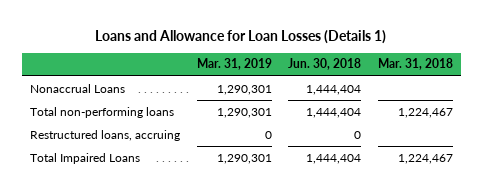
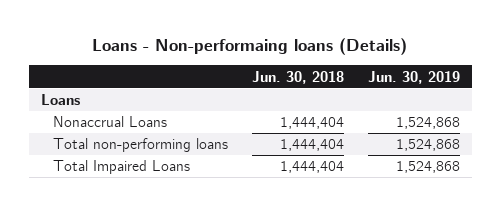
[95,29,387,44] Loans and Allowance for Loan Losses (Details 1) -> [92,38,408,56] Loans - Non-performaing loans (Details)
[196,58,272,71] Mar. 31, 2019 -> none
[377,58,453,71] Mar. 31, 2018 -> none
none -> [368,70,461,84] Jun. 30, 2019
none -> [40,94,80,106] Loans
[30,129,181,141] Restructured loans, accruing -> none

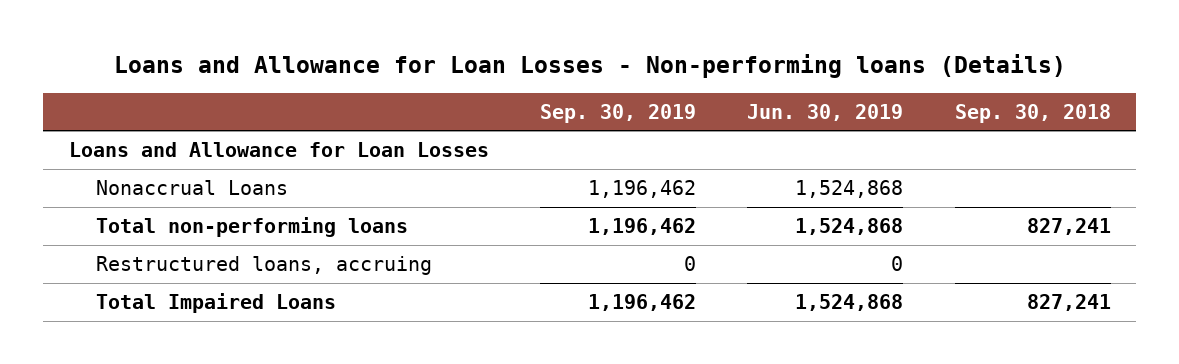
[92,38,408,56] Loans - Non-performaing loans (Details) -> [113,54,1066,79] Loans and Allowance for Loan Losses - Non-performing loans (Details)
[251,70,344,84] Jun. 30, 2018 -> none
none -> [540,103,697,123] Sep. 30, 2019
none -> [954,103,1111,123] Sep. 30, 2018
[40,94,80,106] Loans -> [68,141,489,157] Loans and Allowance for Loan Losses
none -> [95,255,432,275] Restructured loans, accruing

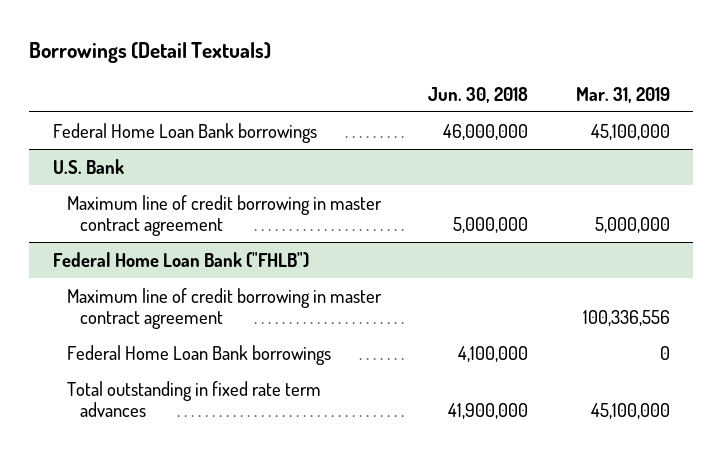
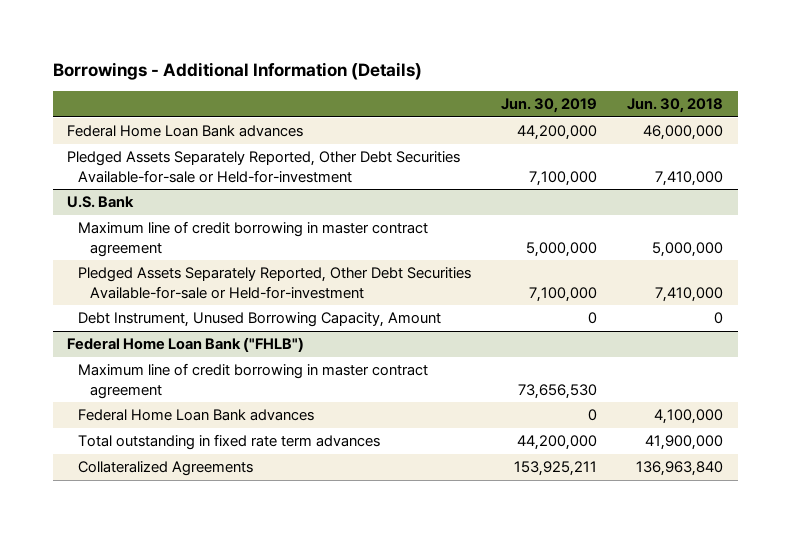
[29,41,272,63] Borrowings (Detail Textuals) -> [52,62,422,81] Borrowings - Additional Information (Details)
[575,86,670,103] Mar. 31, 2019 -> none
none -> [501,98,598,114] Jun. 30, 2019
[53,122,318,143] Federal Home Loan Bank borrowings -> [67,125,304,138] Federal Home Loan Bank advances
none -> [67,151,461,183] Pledged Assets Separately Reported, Other Debt Securities Available-for-sale or Held-for-investment
none -> [78,267,472,299] Pledged Assets Separately Reported, Other Debt Securities Available-for-sale or Held-for-investment
none -> [78,312,442,328] Debt Instrument, Unused Borrowing Capacity, Amount
[66,344,331,365] Federal Home Loan Bank borrowings -> [78,409,315,422] Federal Home Loan Bank advances
none -> [78,461,254,477] Collateralized Agreements

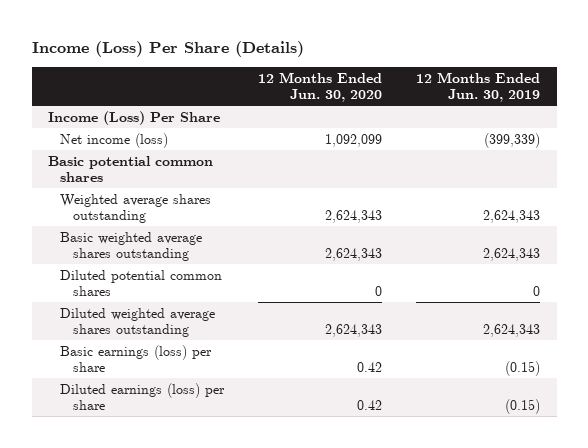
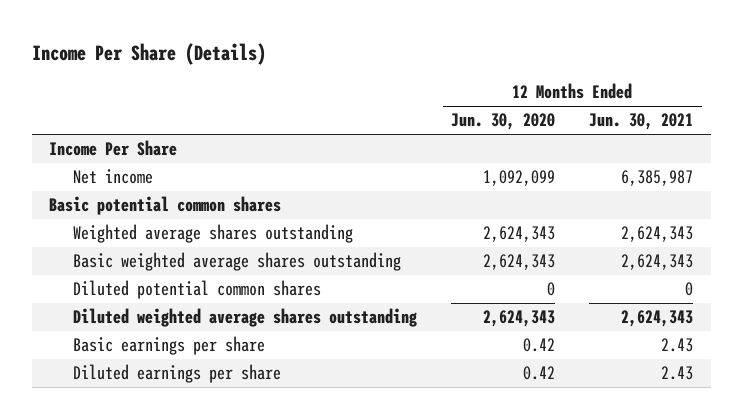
[31,41,304,58] Income (Loss) Per Share (Details) -> [32,43,267,66] Income Per Share (Details)
[415,71,540,103] 12 Months Ended Jun. 30, 2019 -> none
none -> [589,113,694,131] Jun. 30, 2021
[48,110,221,125] Income (Loss) Per Share -> [49,140,178,157] Income Per Share
[60,132,169,148] Net income (loss) -> [73,169,154,185] Net income
[60,344,213,373] Basic earnings (loss) per share -> [73,336,266,356] Basic earnings per share
[60,382,226,411] Diluted earnings (loss) per share -> [73,364,282,384] Diluted earnings per share

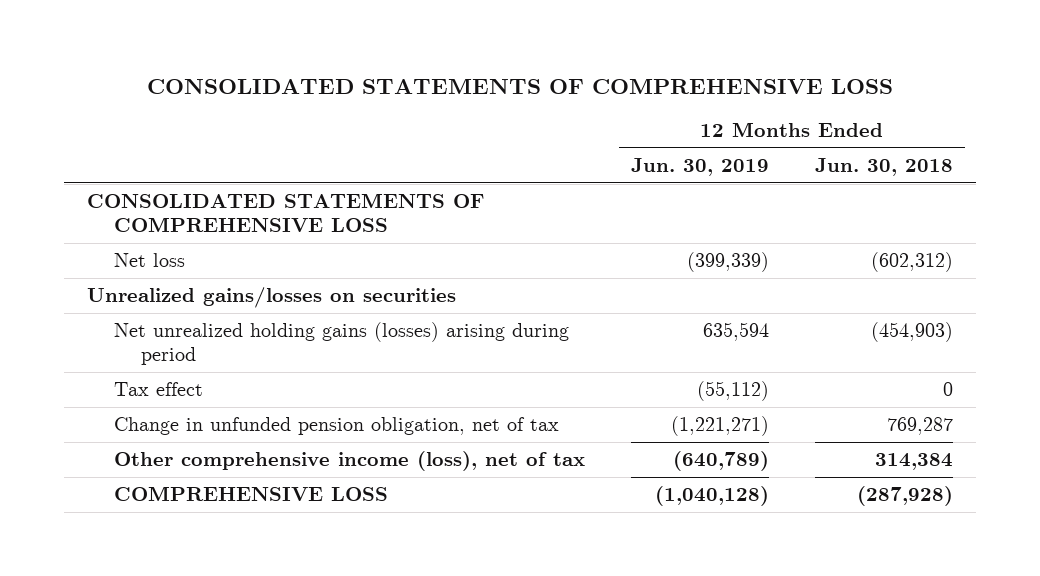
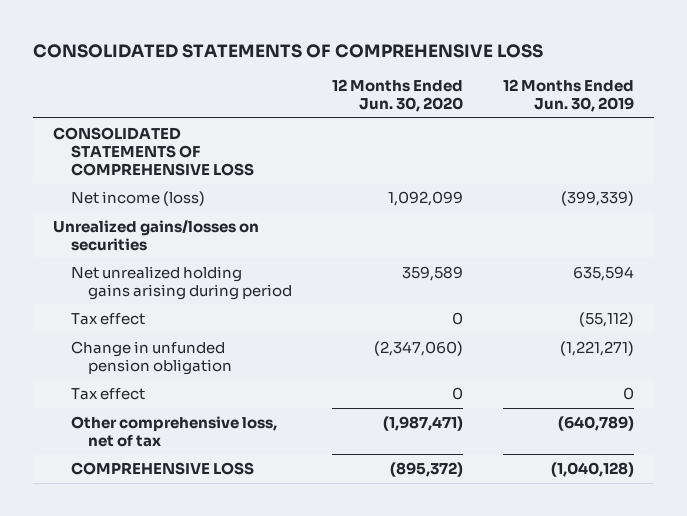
[815,157,954,176] Jun. 30, 2018 -> none
none -> [332,79,464,113] 12 Months Ended Jun. 30, 2020
[113,253,185,268] Net loss -> [70,190,205,206] Net income (loss)
[113,322,569,366] Net unrealized holding gains (losses) arising during period -> [70,265,293,300] Net unrealized holding gains arising during period
[113,417,559,436] Change in unfunded pension obligation, net of tax -> [70,340,233,375] Change in unfunded pension obligation
none -> [70,387,145,400] Tax effect
[113,451,585,472] Other comprehensive income (loss), net of tax -> [70,415,277,447] Other comprehensive loss, net of tax

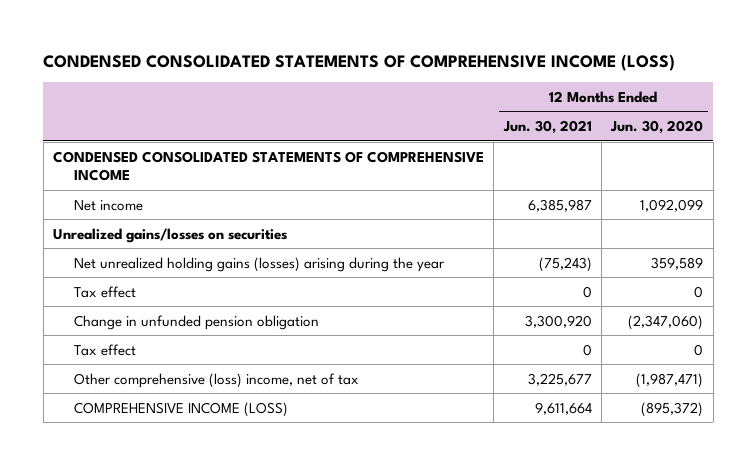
[33,43,544,58] CONSOLIDATED STATEMENTS OF COMPREHENSIVE LOSS -> [43,53,676,71] CONDENSED CONSOLIDATED STATEMENTS OF COMPREHENSIVE INCOME (LOSS)
[502,79,634,113] 12 Months Ended Jun. 30, 2019 -> none
none -> [502,120,592,135] Jun. 30, 2021
[53,126,254,176] CONSOLIDATED STATEMENTS OF COMPREHENSIVE LOSS -> [53,150,485,182] CONDENSED CONSOLIDATED STATEMENTS OF COMPREHENSIVE INCOME
[70,190,205,206] Net income (loss) -> [73,199,143,211] Net income
[70,265,293,300] Net unrealized holding gains arising during period -> [73,256,445,272] Net unrealized holding gains (losses) arising during the year
[70,415,277,447] Other comprehensive loss, net of tax -> [73,372,359,388] Other comprehensive (loss) income, net of tax
[70,461,254,475] COMPREHENSIVE LOSS -> [73,401,288,417] COMPREHENSIVE INCOME (LOSS)

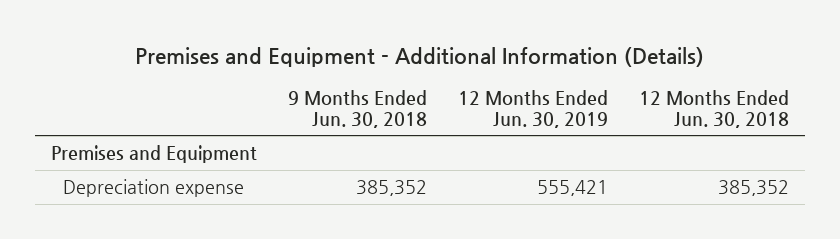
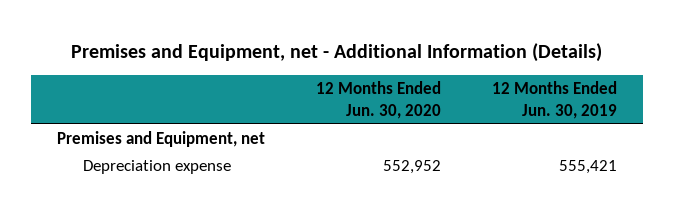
[134,46,704,67] Premises and Equipment - Additional Information (Details) -> [70,42,602,62] Premises and Equipment, net - Additional Information (Details)
[287,89,427,128] 9 Months Ended Jun. 30, 2018 -> none
[639,89,790,128] 12 Months Ended Jun. 30, 2018 -> none
none -> [315,81,441,119] 12 Months Ended Jun. 30, 2020
[50,145,257,164] Premises and Equipment -> [56,131,265,148] Premises and Equipment, net

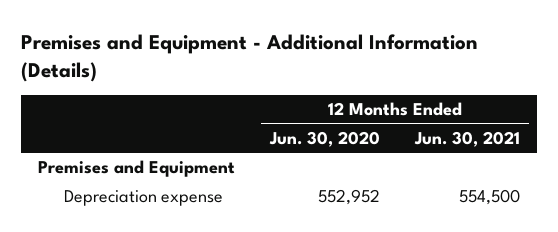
[70,42,602,62] Premises and Equipment, net - Additional Information (Details) -> [20,33,478,82] Premises and Equipment - Additional Information (Details)
[491,81,617,119] 12 Months Ended Jun. 30, 2019 -> none
none -> [413,130,520,147] Jun. 30, 2021
[56,131,265,148] Premises and Equipment, net -> [38,160,236,178] Premises and Equipment

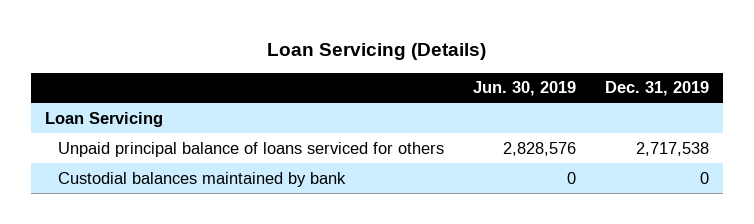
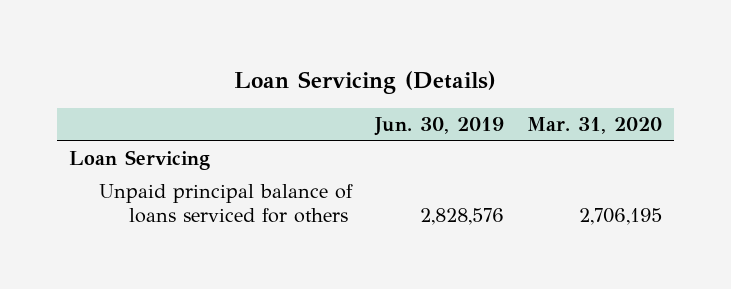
[604,81,709,97] Dec. 31, 2019 -> none
none -> [527,117,663,135] Mar. 31, 2020
[58,171,347,187] Custodial balances maintained by bank -> none

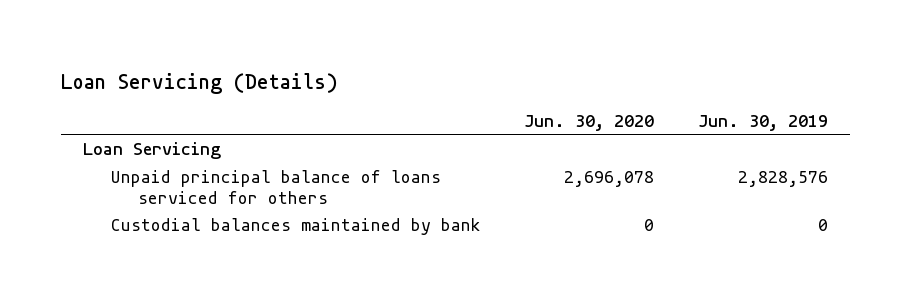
[527,117,663,135] Mar. 31, 2020 -> none
none -> [524,114,655,131] Jun. 30, 2020
none -> [110,218,481,236] Custodial balances maintained by bank

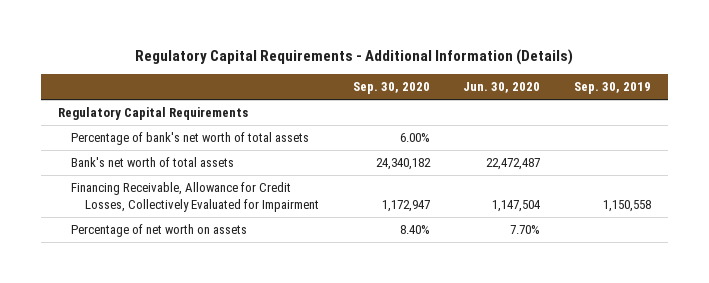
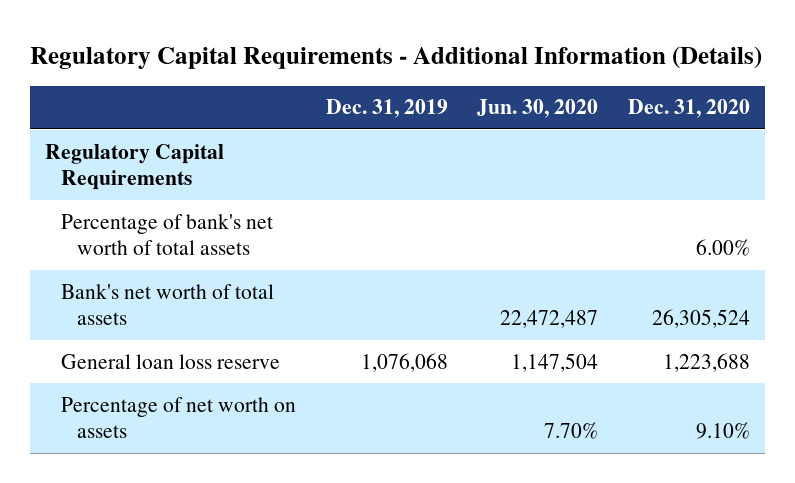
[352,82,430,95] Sep. 30, 2020 -> none
[574,82,652,95] Sep. 30, 2019 -> none
none -> [325,99,448,119] Dec. 31, 2019
none -> [627,99,750,119] Dec. 31, 2020
[71,182,319,212] Financing Receivable, Allowance for Credit Losses, Collectively Evaluated for Impairment -> [61,353,281,369] General loan loss reserve

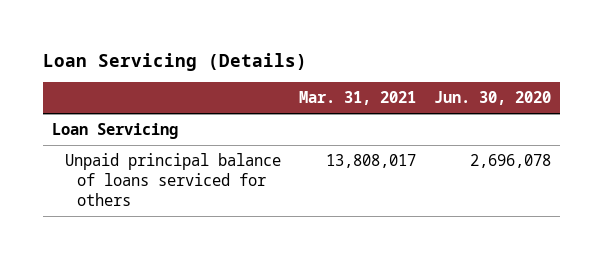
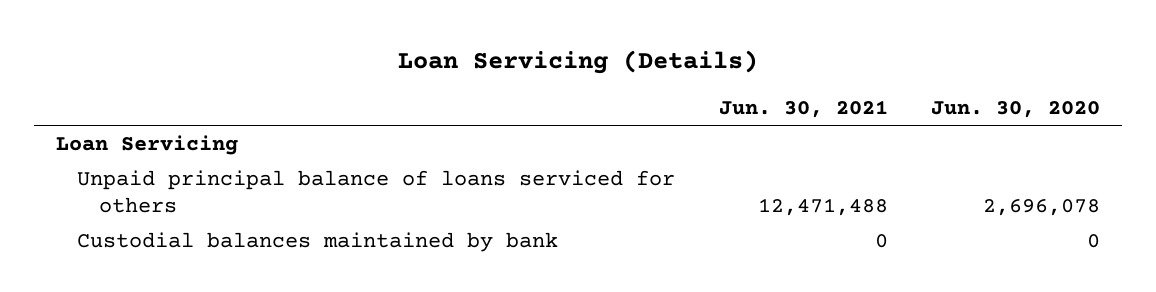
[298,91,416,106] Mar. 31, 2021 -> none
none -> [718,99,888,118] Jun. 30, 2021
none -> [77,232,559,253] Custodial balances maintained by bank

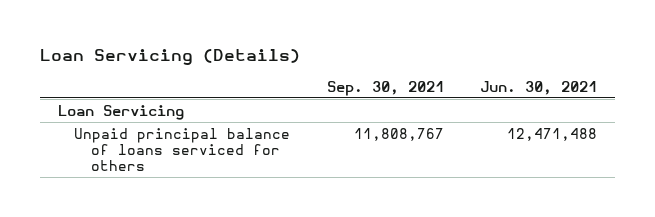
[931,100,1101,118] Jun. 30, 2020 -> none
none -> [326,80,444,96] Sep. 30, 2021
[77,232,559,253] Custodial balances maintained by bank -> none

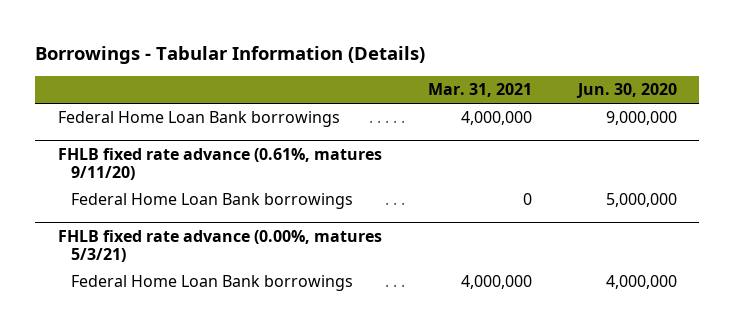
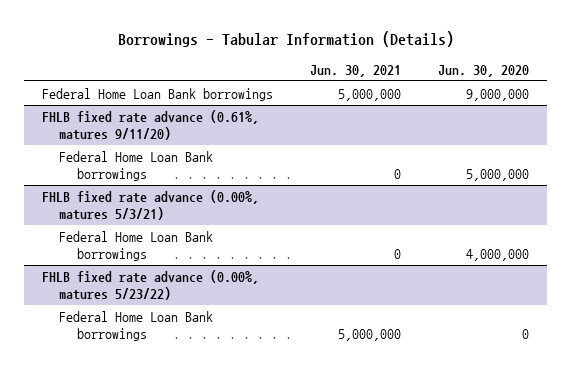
[427,83,532,98] Mar. 31, 2021 -> none
none -> [310,64,402,77] Jun. 30, 2021
none -> [42,269,260,300] FHLB fixed rate advance (0.00%, matures 5/23/22)
none -> [59,310,214,341] Federal Home Loan Bank borrowings

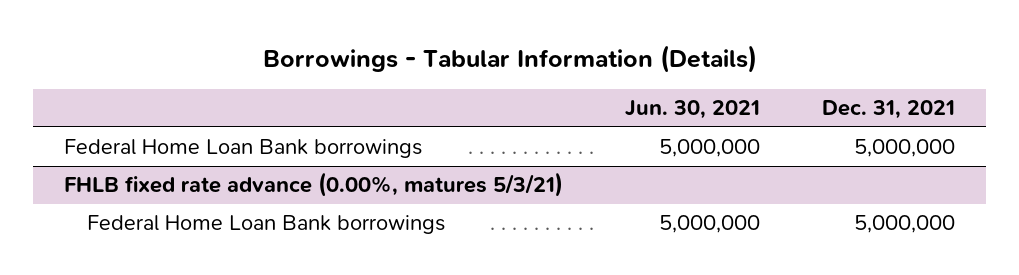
[437,64,529,77] Jun. 30, 2020 -> none
none -> [821,100,955,120] Dec. 31, 2021
[42,109,260,140] FHLB fixed rate advance (0.61%, matures 9/11/20) -> none
[59,150,214,181] Federal Home Loan Bank borrowings -> none
[59,230,214,261] Federal Home Loan Bank borrowings -> none
[42,269,260,300] FHLB fixed rate advance (0.00%, matures 5/23/22) -> none

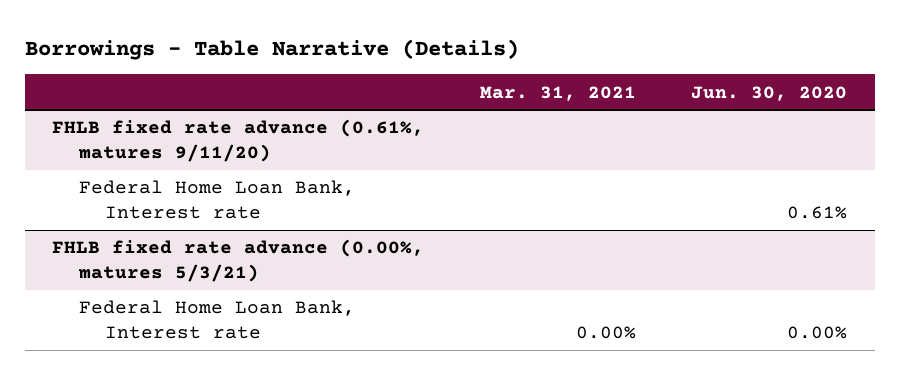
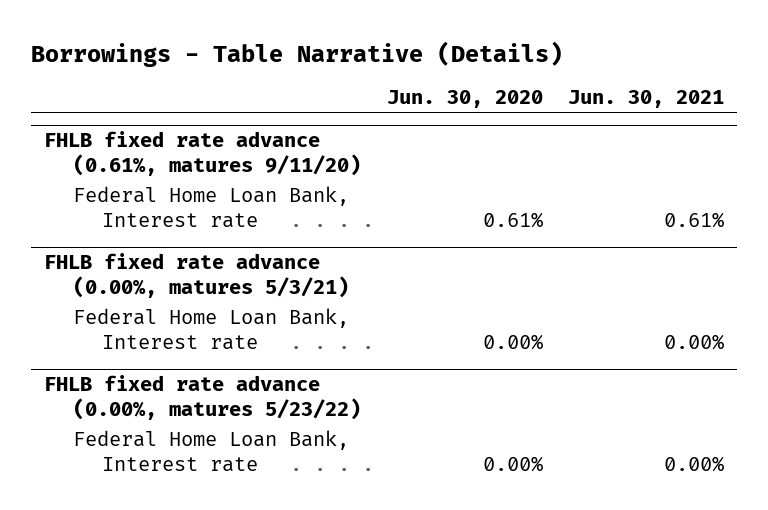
[479,85,636,101] Mar. 31, 2021 -> none
none -> [568,90,725,109] Jun. 30, 2021
none -> [43,375,361,420] FHLB fixed rate advance (0.00%, matures 5/23/22)
none -> [72,430,349,472] Federal Home Loan Bank, Interest rate

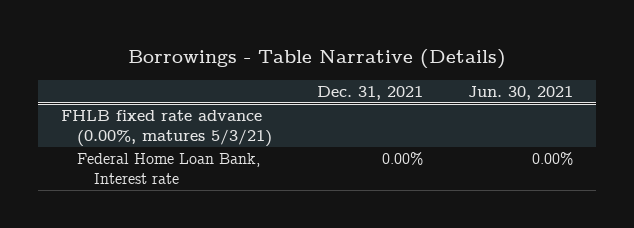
[386,90,543,109] Jun. 30, 2020 -> none
none -> [317,85,424,100] Dec. 31, 2021
[43,131,361,176] FHLB fixed rate advance (0.61%, matures 9/11/20) -> none
[72,186,349,228] Federal Home Loan Bank, Interest rate -> none
[43,375,361,420] FHLB fixed rate advance (0.00%, matures 5/23/22) -> none
[72,430,349,472] Federal Home Loan Bank, Interest rate -> none

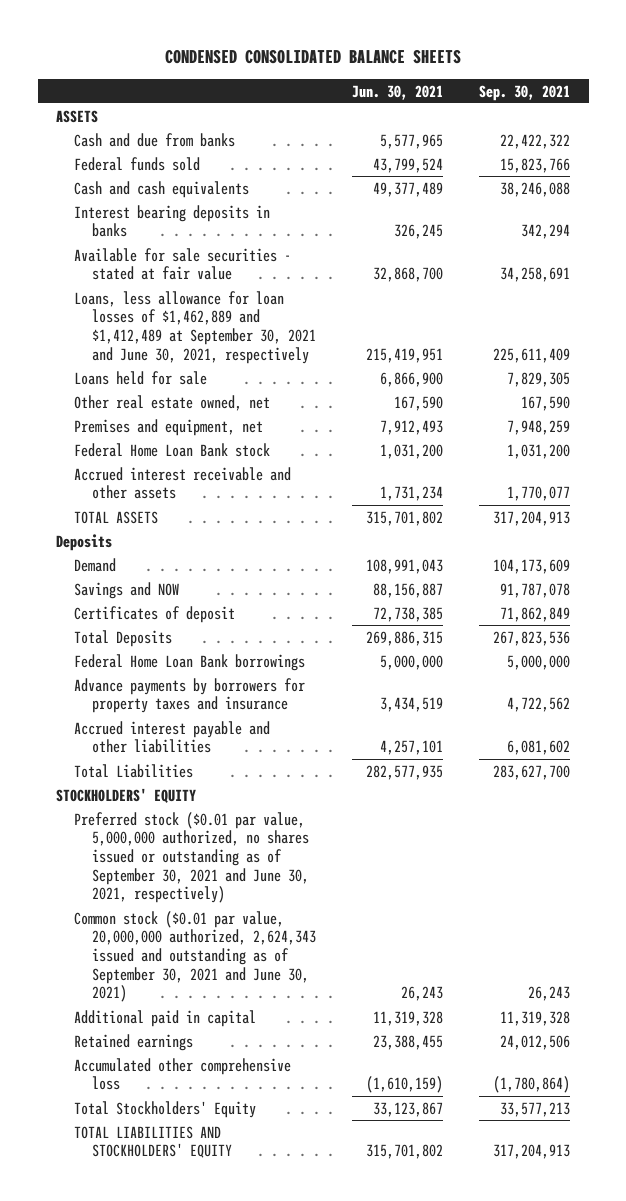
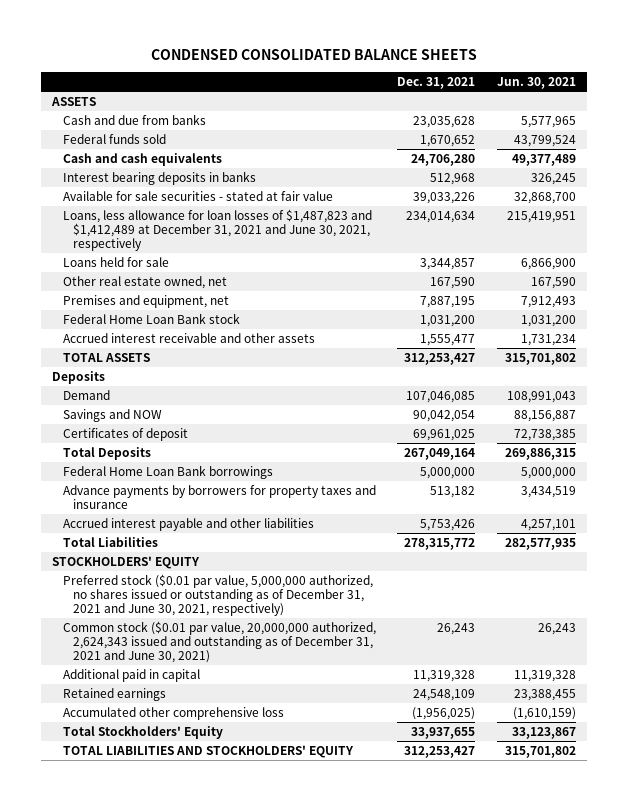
[479,84,571,101] Sep. 30, 2021 -> none
none -> [397,77,476,90] Dec. 31, 2021
[73,290,316,364] Loans, less allowance for loan losses of $1,462,889 and $1,412,489 at September 30, 2021 and June 30, 2021, respectively -> [62,208,372,252] Loans, less allowance for loan losses of $1,487,823 and $1,412,489 at December 31, 2021 and June 30, 2021, respectively
[73,811,309,904] Preferred stock ($0.01 par value, 5,000,000 authorized, no shares issued or outstanding as of September 30, 2021 and June 30, 2021, respectively) -> [62,573,373,617] Preferred stock ($0.01 par value, 5,000,000 authorized, no shares issued or outstanding as of December 31, 2021 and June 30, 2021, respectively)
[73,910,316,1003] Common stock ($0.01 par value, 20,000,000 authorized, 2,624,343 issued and outstanding as of September 30, 2021 and June 30, 2021) -> [62,620,376,664] Common stock ($0.01 par value, 20,000,000 authorized, 2,624,343 issued and outstanding as of December 31, 2021 and June 30, 2021)

